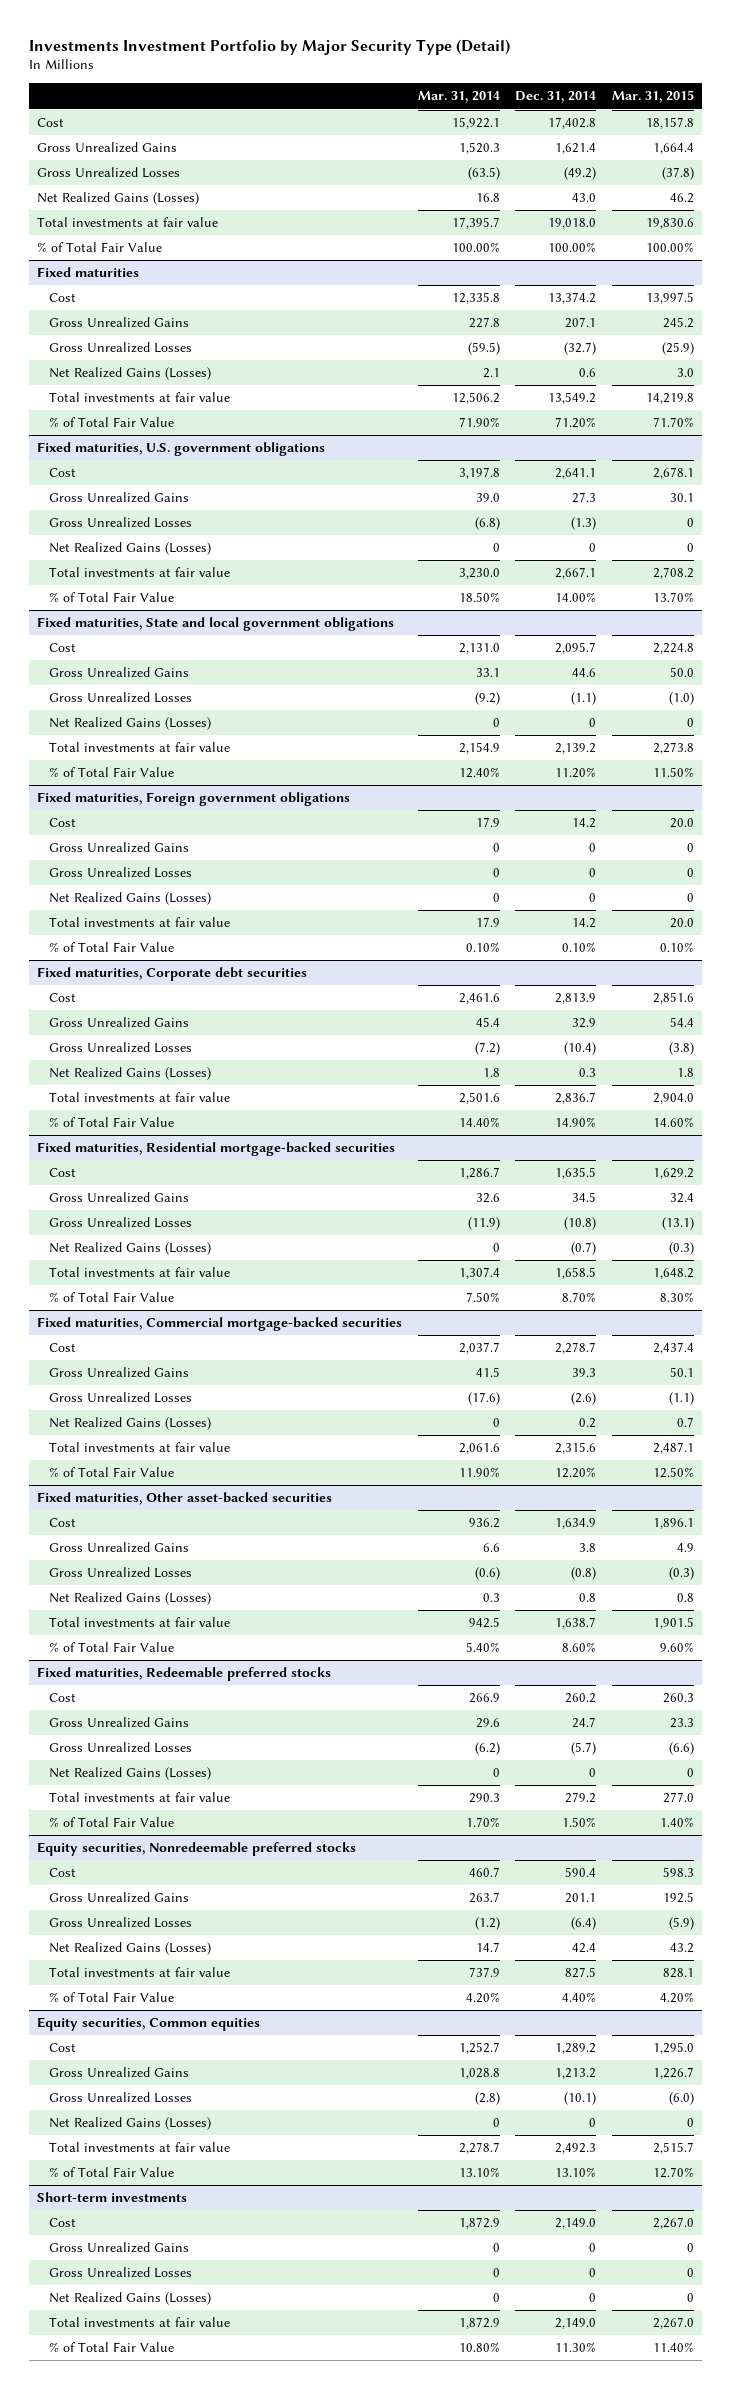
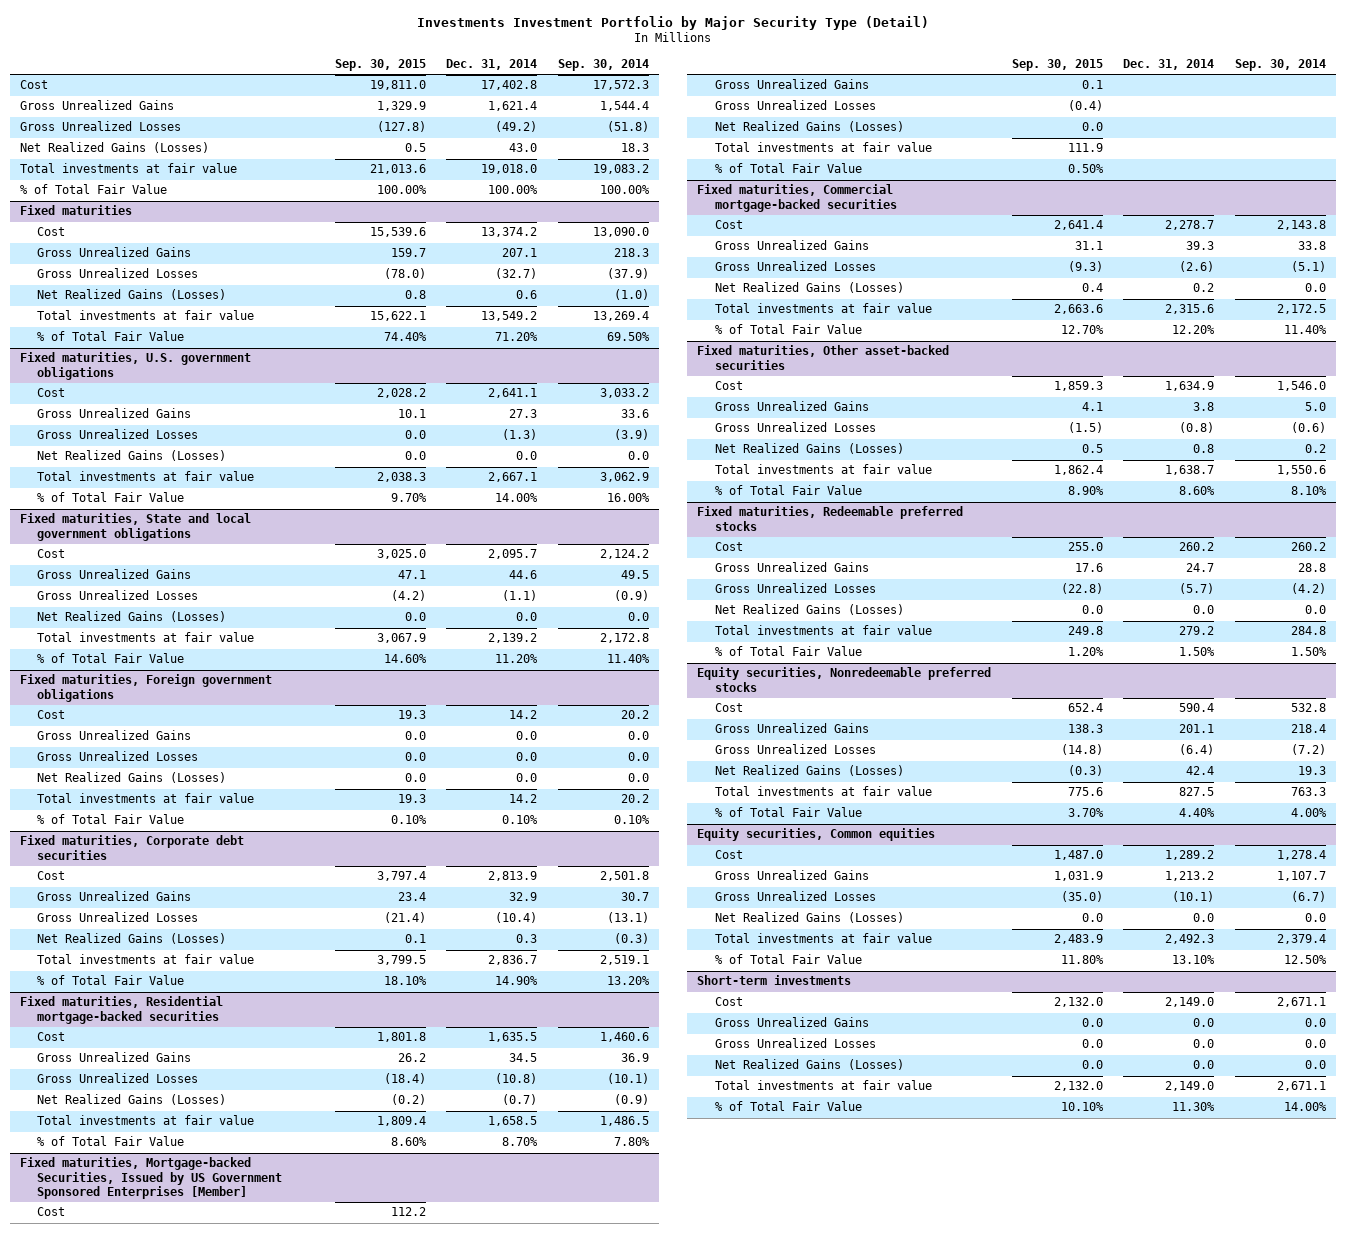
[417,91,500,104] Mar. 31, 2014 -> none
[611,90,694,104] Mar. 31, 2015 -> none
none -> [334,59,426,72] Sep. 30, 2015
none -> [557,59,649,72] Sep. 30, 2014
[589,543,597,553] 0 -> [516,451,538,461] 0.0
[589,718,597,728] 0 -> [516,612,538,622] 0.0
[589,843,597,853] 0 -> [516,731,538,741] 0.0
[589,868,597,878] 0 -> [516,752,538,762] 0.0
[589,893,597,903] 0 -> [516,773,538,783] 0.0
none -> [19,1157,283,1199] Fixed maturities, Mortgage-backed Securities, Issued by US Government Sponsored Enterprises [Member]
none -> [37,1207,66,1217] Cost
none -> [714,79,869,90] Gross Unrealized Gains
none -> [714,100,876,111] Gross Unrealized Losses
none -> [714,121,904,133] Net Realized Gains (Losses)
none -> [714,142,932,153] Total investments at fair value
none -> [714,163,862,174] % of Total Fair Value
[589,1768,597,1778] 0 -> [1193,605,1215,615] 0.0
[589,2118,597,2128] 0 -> [1193,913,1215,923] 0.0
[589,2243,597,2253] 0 -> [1193,1018,1215,1028] 0.0
[589,2268,597,2278] 0 -> [1193,1039,1215,1049] 0.0
[589,2293,597,2303] 0 -> [1193,1060,1215,1070] 0.0

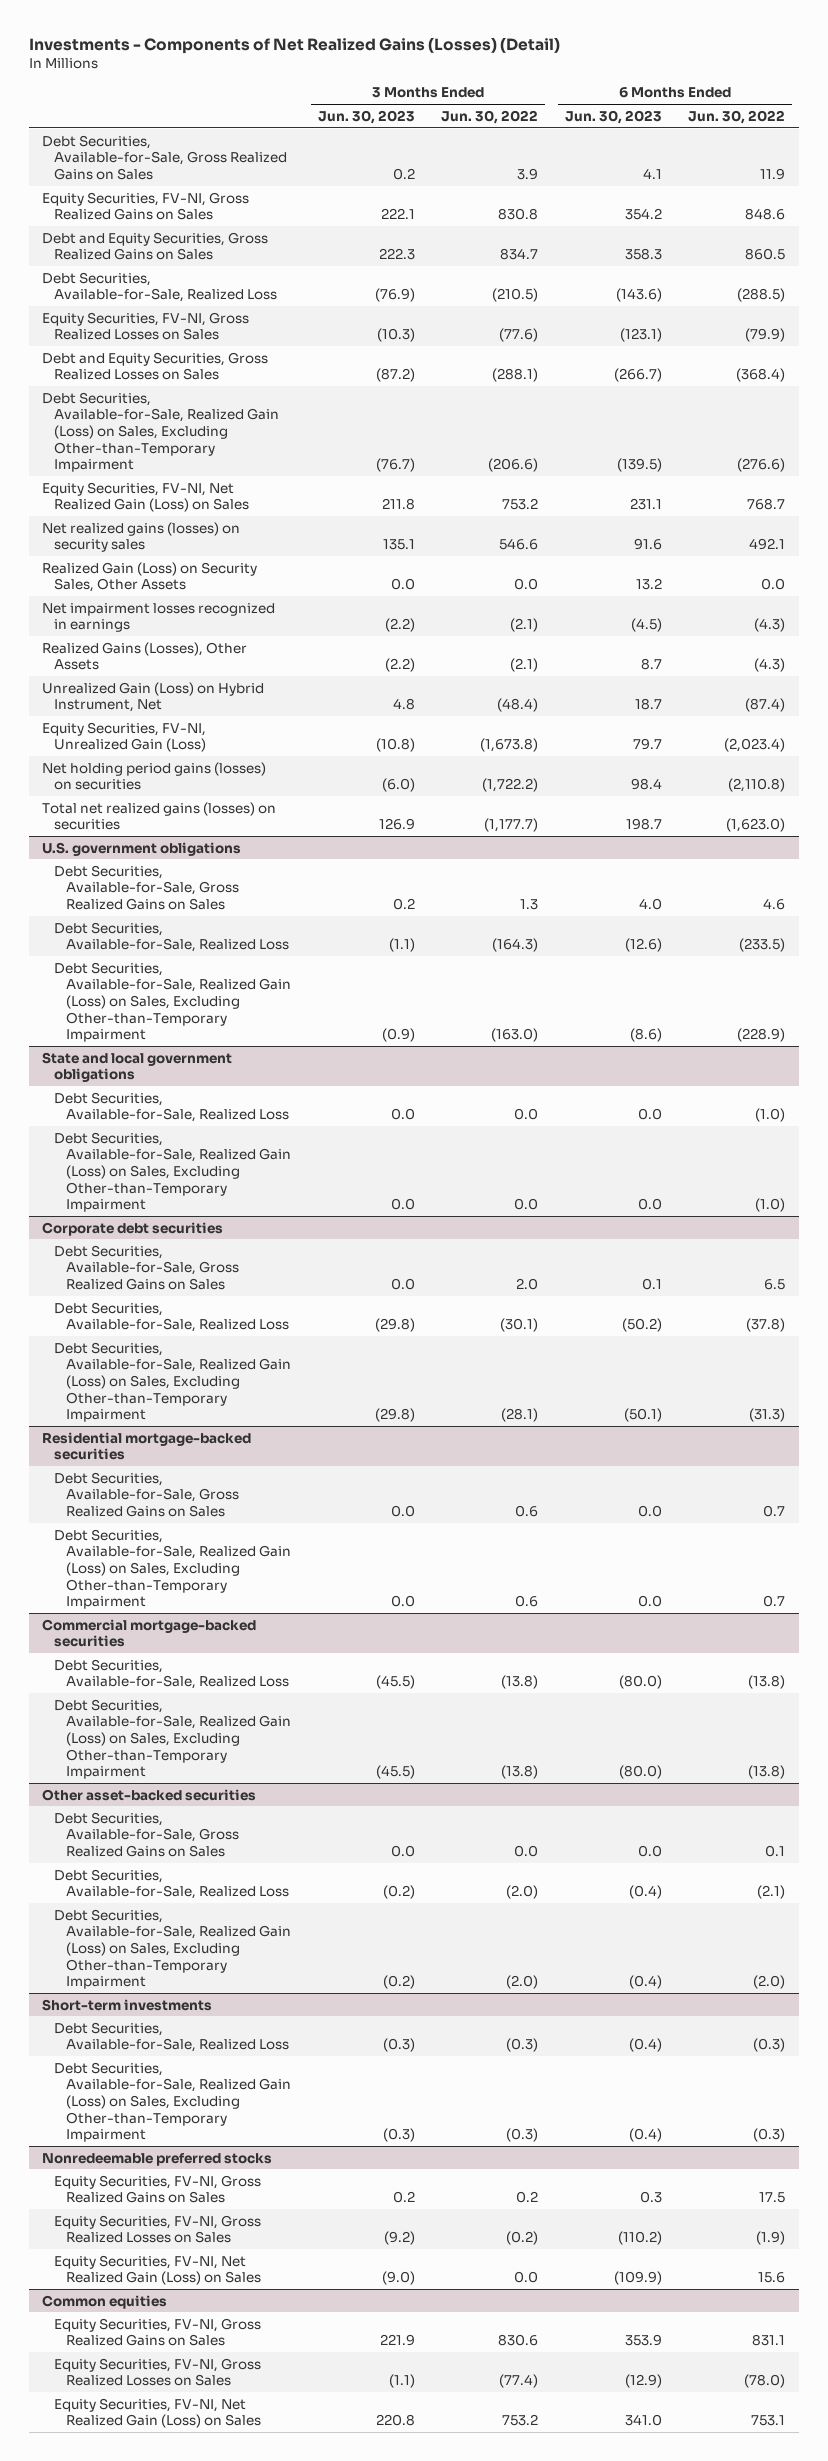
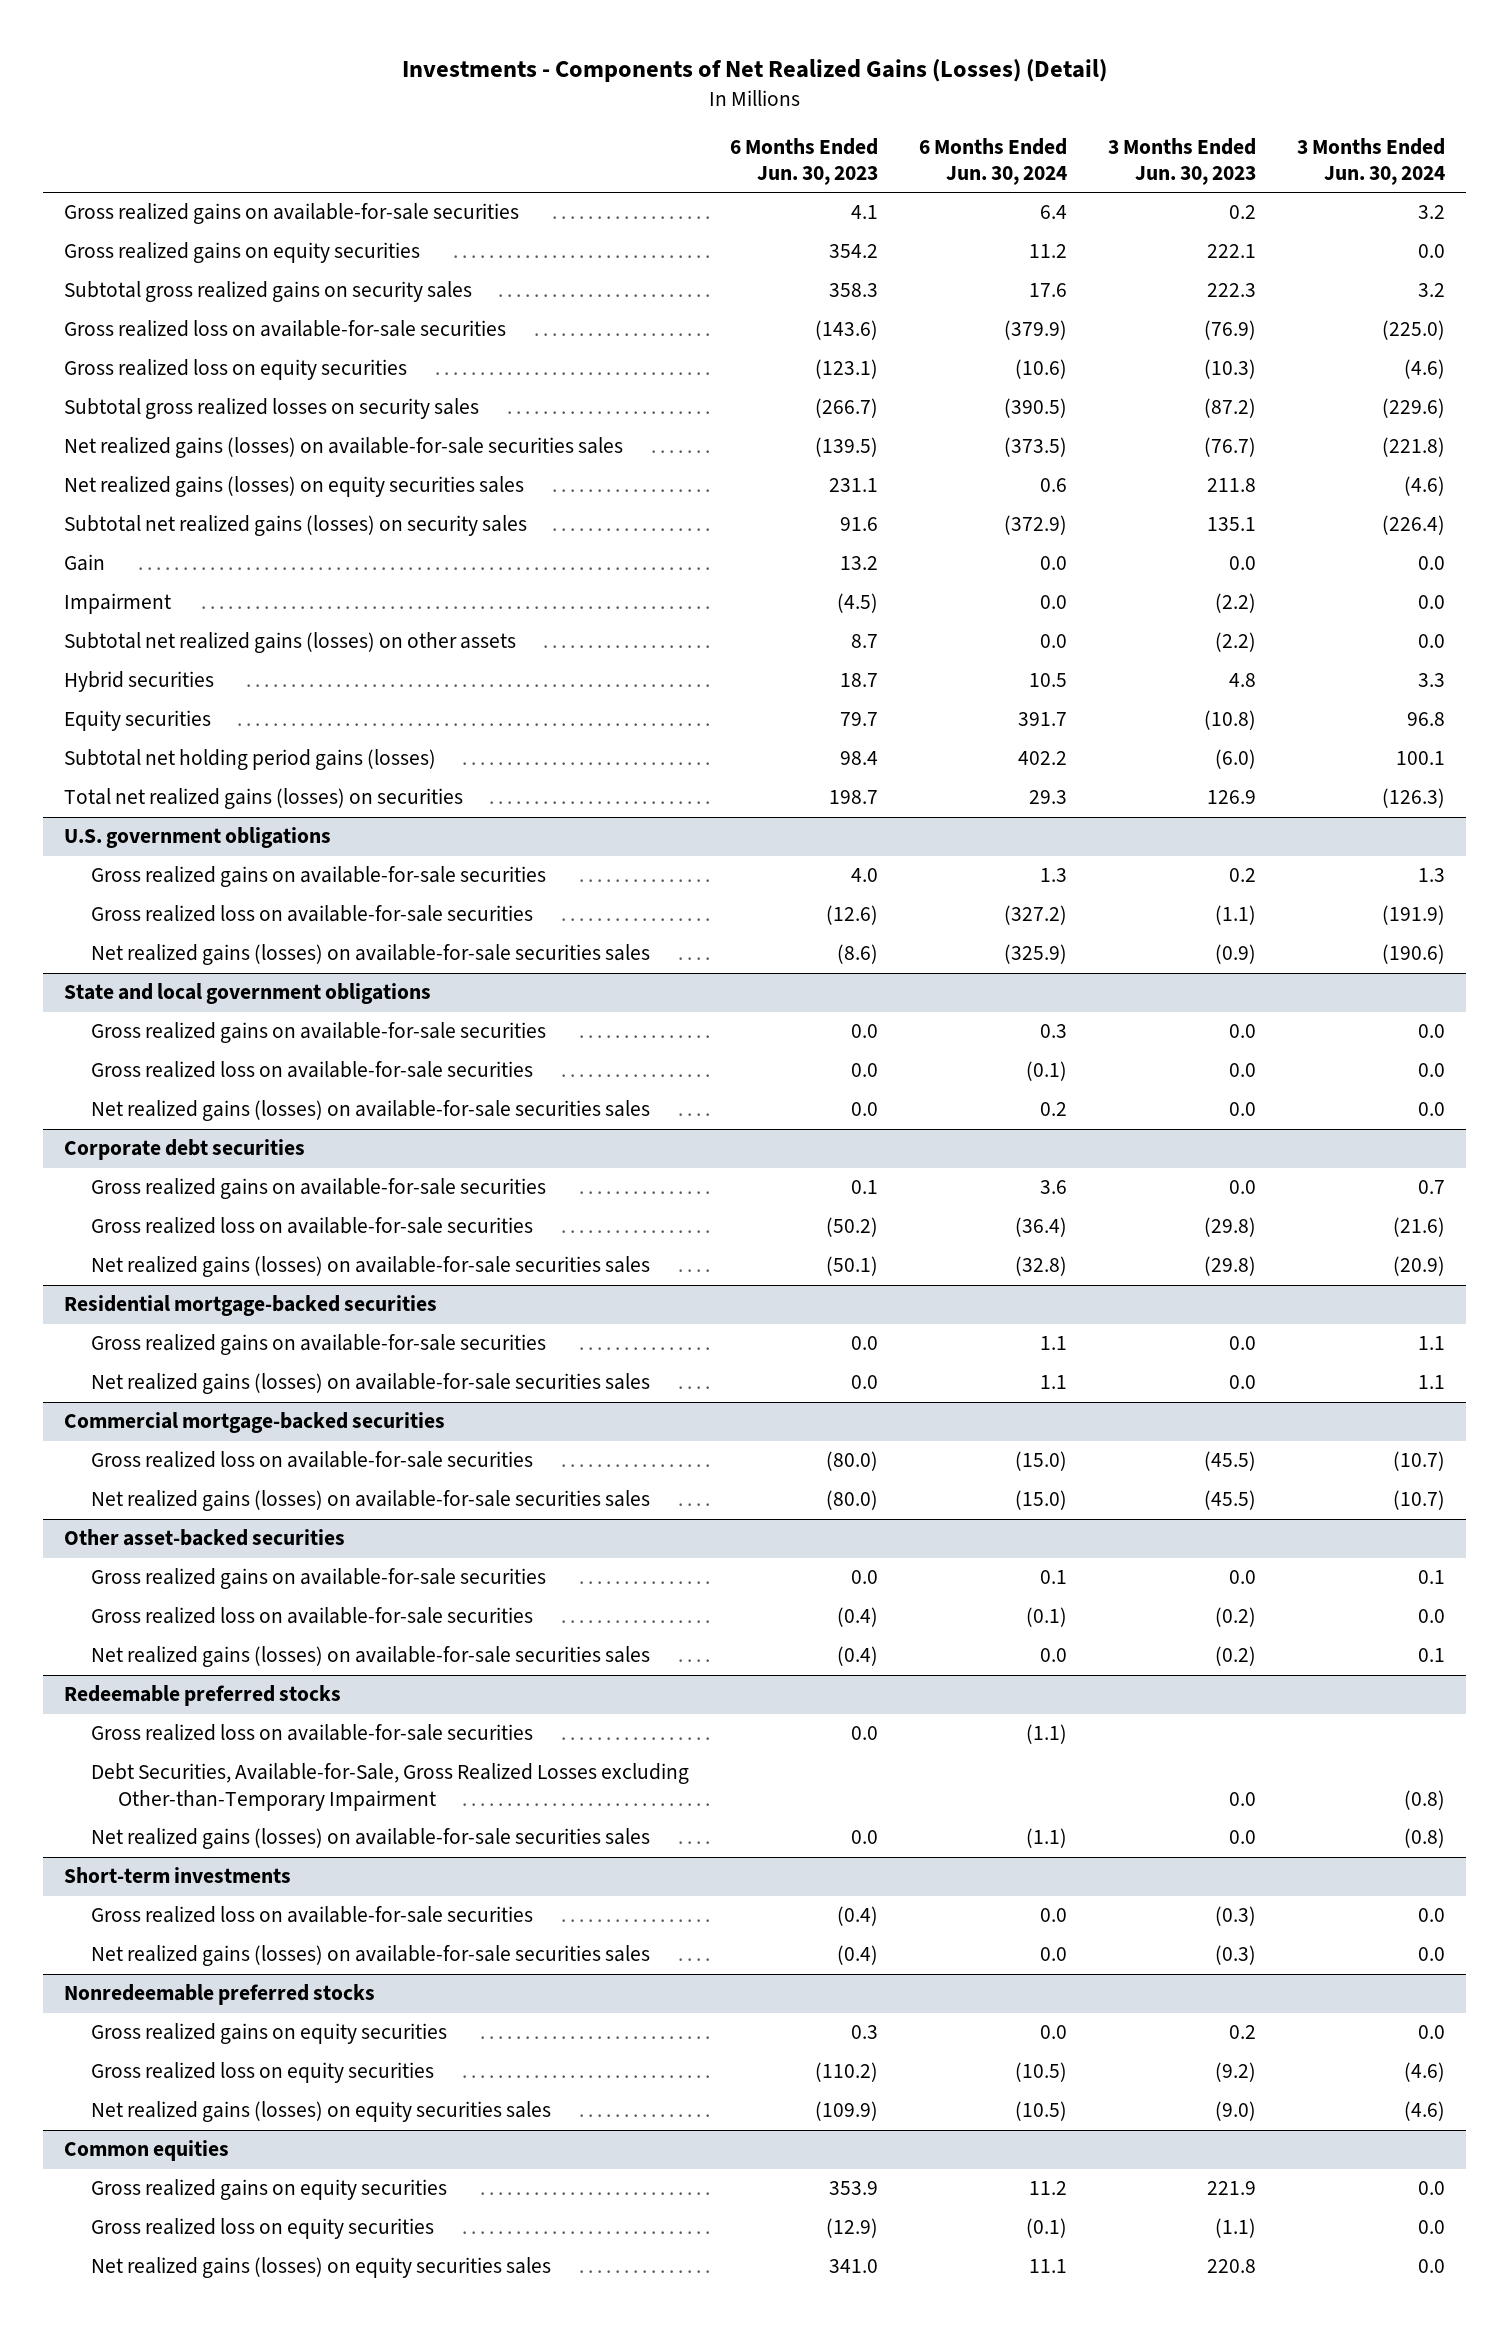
[441,109,539,124] Jun. 30, 2022 -> none
[688,109,786,124] Jun. 30, 2022 -> none
none -> [919,137,1068,186] 6 Months Ended Jun. 30, 2024
none -> [1297,137,1446,186] 3 Months Ended Jun. 30, 2024
[42,134,288,181] Debt Securities, Available-for-Sale, Gross Realized Gains on Sales -> [63,203,519,225] Gross realized gains on available-for-sale securities
[42,191,250,221] Equity Securities, FV-NI, Gross Realized Gains on Sales -> [63,242,420,264] Gross realized gains on equity securities
[42,231,269,261] Debt and Equity Securities, Gross Realized Gains on Sales -> [63,281,472,303] Subtotal gross realized gains on security sales
[42,271,278,303] Debt Securities, Available-for-Sale, Realized Loss -> [63,320,506,338] Gross realized loss on available-for-sale securities
[42,311,250,341] Equity Securities, FV-NI, Gross Realized Losses on Sales -> [63,359,407,381] Gross realized loss on equity securities
[42,351,269,381] Debt and Equity Securities, Gross Realized Losses on Sales -> [63,398,479,420] Subtotal gross realized losses on security sales
[42,391,280,473] Debt Securities, Available-for-Sale, Realized Gain (Loss) on Sales, Excluding Other-than-Temporary Impairment -> [63,437,623,459] Net realized gains (losses) on available-for-sale securities sales
[42,481,250,513] Equity Securities, FV-NI, Net Realized Gain (Loss) on Sales -> [63,476,524,498] Net realized gains (losses) on equity securities sales
[42,521,241,553] Net realized gains (losses) on security sales -> [63,515,527,537] Subtotal net realized gains (losses) on security sales
[42,561,258,593] Realized Gain (Loss) on Security Sales, Other Assets -> [63,554,105,572] Gain
[42,602,276,633] Net impairment losses recognized in earnings -> [63,593,171,615] Impairment
[42,641,248,671] Realized Gains (Losses), Other Assets -> [63,632,516,654] Subtotal net realized gains (losses) on other assets
[42,681,265,713] Unrealized Gain (Loss) on Hybrid Instrument, Net -> [63,671,214,693] Hybrid securities
[42,721,207,753] Equity Securities, FV-NI, Unrealized Gain (Loss) -> [63,710,211,732] Equity securities
[42,761,267,791] Net holding period gains (losses) on securities -> [63,749,436,771] Subtotal net holding period gains (losses)
[54,864,240,911] Debt Securities, Available-for-Sale, Gross Realized Gains on Sales -> [91,866,547,888] Gross realized gains on available-for-sale securities
[54,921,290,953] Debt Securities, Available-for-Sale, Realized Loss -> [91,905,534,923] Gross realized loss on available-for-sale securities
[54,961,292,1043] Debt Securities, Available-for-Sale, Realized Gain (Loss) on Sales, Excluding Other-than-Temporary Impairment -> [91,944,651,966] Net realized gains (losses) on available-for-sale securities sales
none -> [91,1022,547,1044] Gross realized gains on available-for-sale securities
[54,1091,290,1123] Debt Securities, Available-for-Sale, Realized Loss -> [91,1061,534,1079] Gross realized loss on available-for-sale securities
[54,1131,292,1213] Debt Securities, Available-for-Sale, Realized Gain (Loss) on Sales, Excluding Other-than-Temporary Impairment -> [91,1100,651,1122] Net realized gains (losses) on available-for-sale securities sales
[54,1244,240,1291] Debt Securities, Available-for-Sale, Gross Realized Gains on Sales -> [91,1178,547,1200] Gross realized gains on available-for-sale securities
[54,1301,290,1333] Debt Securities, Available-for-Sale, Realized Loss -> [91,1217,534,1235] Gross realized loss on available-for-sale securities
[54,1341,292,1423] Debt Securities, Available-for-Sale, Realized Gain (Loss) on Sales, Excluding Other-than-Temporary Impairment -> [91,1256,651,1278] Net realized gains (losses) on available-for-sale securities sales
[54,1471,240,1518] Debt Securities, Available-for-Sale, Gross Realized Gains on Sales -> [91,1334,547,1356] Gross realized gains on available-for-sale securities
[54,1528,292,1610] Debt Securities, Available-for-Sale, Realized Gain (Loss) on Sales, Excluding Other-than-Temporary Impairment -> [91,1373,651,1395] Net realized gains (losses) on available-for-sale securities sales
[54,1658,290,1690] Debt Securities, Available-for-Sale, Realized Loss -> [91,1451,534,1469] Gross realized loss on available-for-sale securities
[54,1698,292,1780] Debt Securities, Available-for-Sale, Realized Gain (Loss) on Sales, Excluding Other-than-Temporary Impairment -> [91,1490,651,1512] Net realized gains (losses) on available-for-sale securities sales
[54,1811,240,1858] Debt Securities, Available-for-Sale, Gross Realized Gains on Sales -> [91,1568,547,1590] Gross realized gains on available-for-sale securities
[54,1868,290,1900] Debt Securities, Available-for-Sale, Realized Loss -> [91,1607,534,1625] Gross realized loss on available-for-sale securities
[54,1908,292,1990] Debt Securities, Available-for-Sale, Realized Gain (Loss) on Sales, Excluding Other-than-Temporary Impairment -> [91,1646,651,1668] Net realized gains (losses) on available-for-sale securities sales
none -> [63,1685,341,1707] Redeemable preferred stocks
none -> [91,1724,534,1742] Gross realized loss on available-for-sale securities
none -> [91,1763,690,1811] Debt Securities, Available-for-Sale, Gross Realized Losses excluding Other-than-Temporary Impairment
none -> [91,1828,651,1850] Net realized gains (losses) on available-for-sale securities sales
[54,2021,290,2053] Debt Securities, Available-for-Sale, Realized Loss -> [91,1906,534,1924] Gross realized loss on available-for-sale securities
[54,2061,292,2143] Debt Securities, Available-for-Sale, Realized Gain (Loss) on Sales, Excluding Other-than-Temporary Impairment -> [91,1945,651,1967] Net realized gains (losses) on available-for-sale securities sales
[54,2174,262,2204] Equity Securities, FV-NI, Gross Realized Gains on Sales -> [91,2023,448,2045] Gross realized gains on equity securities
[54,2214,262,2244] Equity Securities, FV-NI, Gross Realized Losses on Sales -> [91,2062,435,2084] Gross realized loss on equity securities
[54,2254,262,2286] Equity Securities, FV-NI, Net Realized Gain (Loss) on Sales -> [91,2101,552,2123] Net realized gains (losses) on equity securities sales
[54,2317,262,2347] Equity Securities, FV-NI, Gross Realized Gains on Sales -> [91,2179,448,2201] Gross realized gains on equity securities
[54,2357,262,2387] Equity Securities, FV-NI, Gross Realized Losses on Sales -> [91,2218,435,2240] Gross realized loss on equity securities
[54,2397,262,2429] Equity Securities, FV-NI, Net Realized Gain (Loss) on Sales -> [91,2257,552,2279] Net realized gains (losses) on equity securities sales

